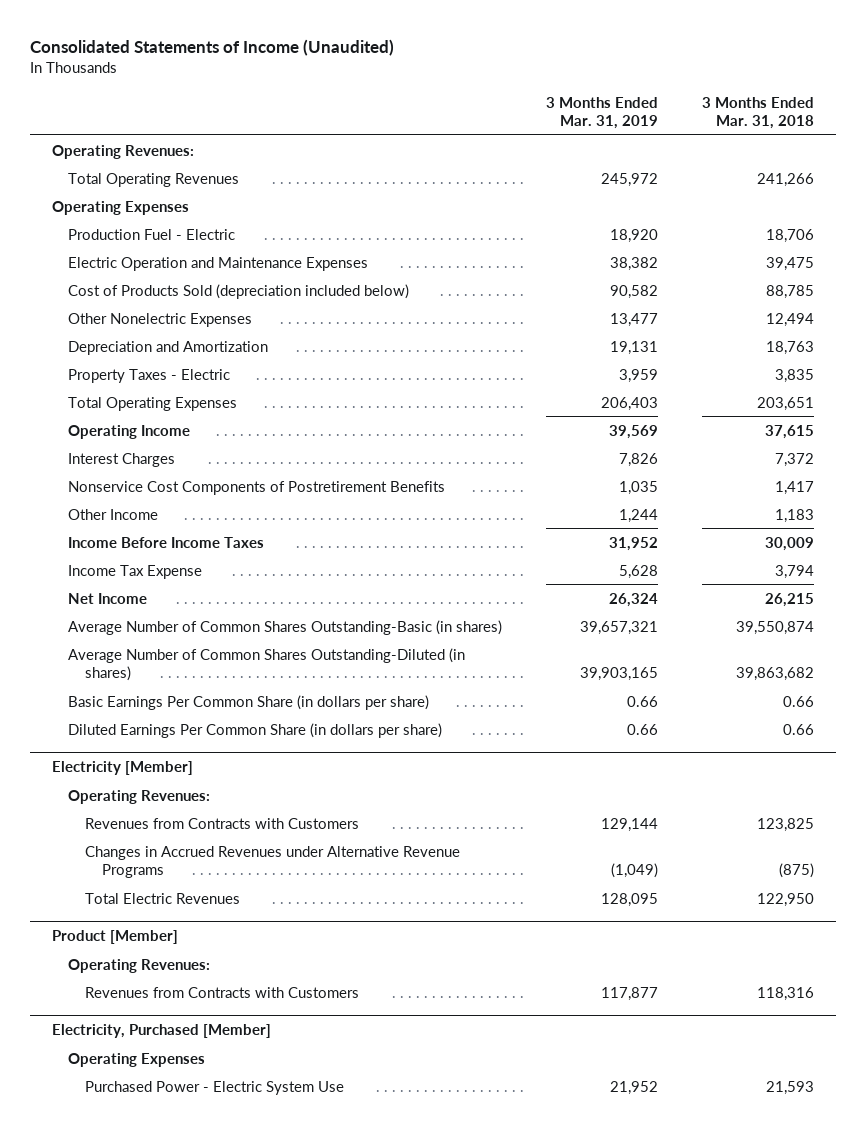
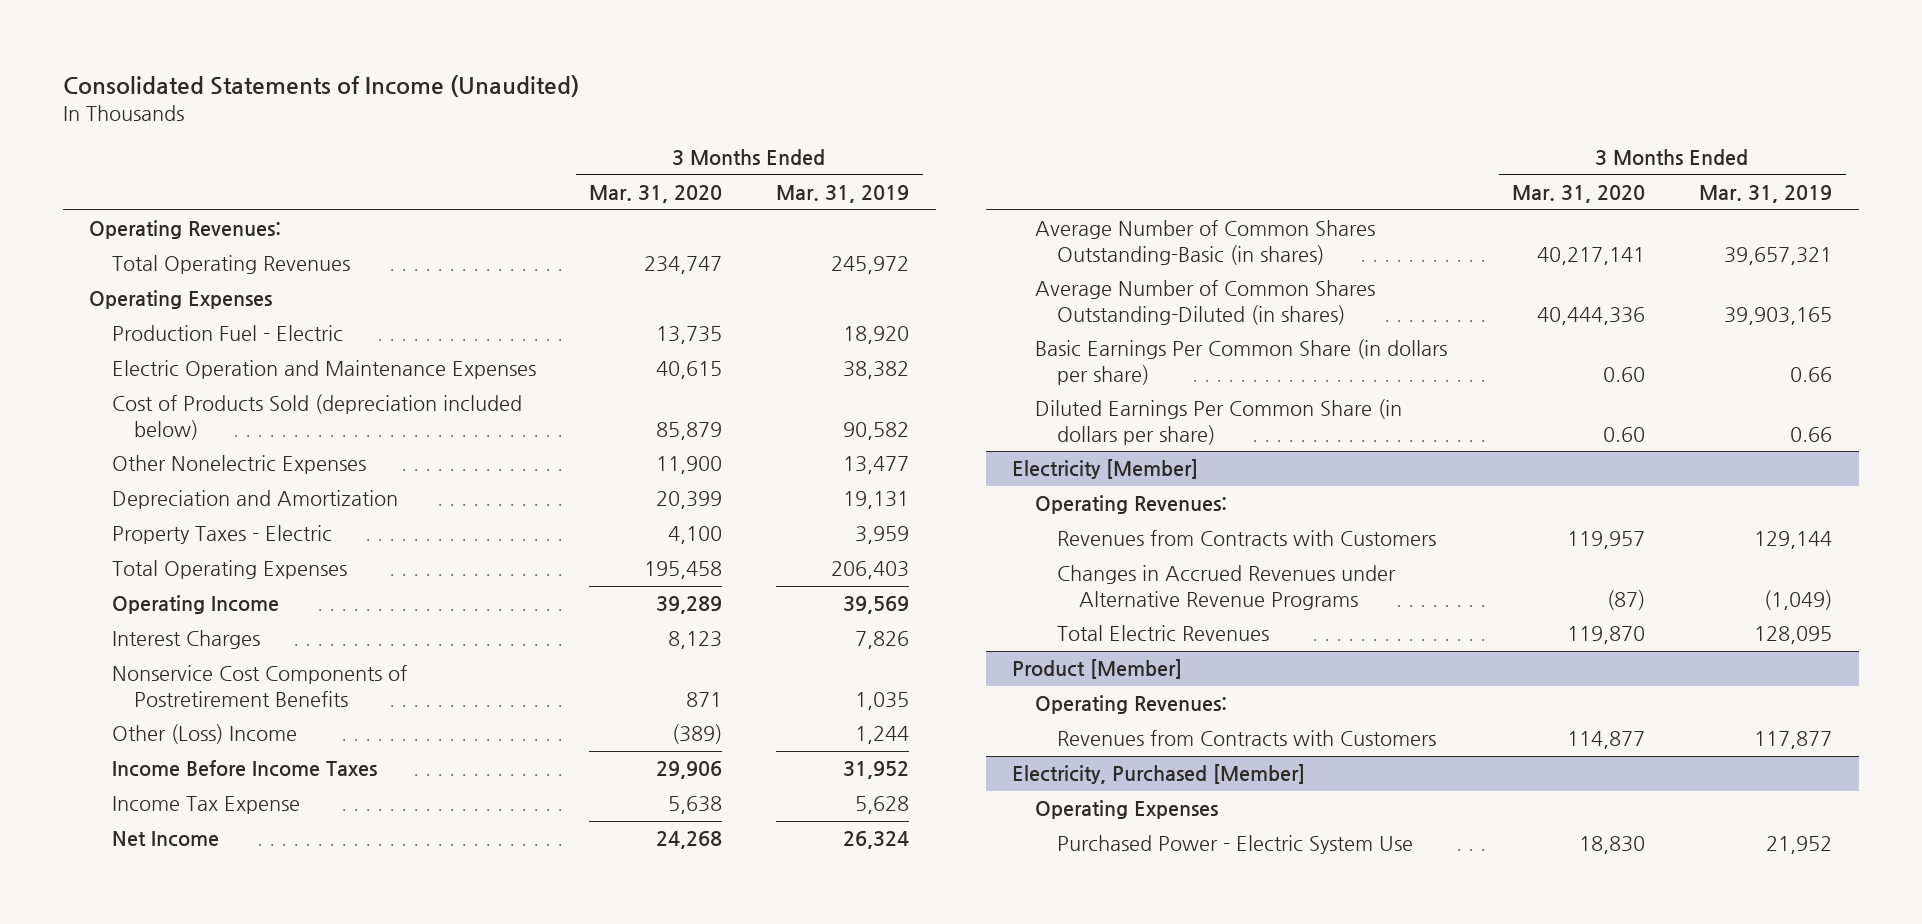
[702,96,815,130] 3 Months Ended Mar. 31, 2018 -> none
none -> [589,185,723,204] Mar. 31, 2020
[68,508,159,520] Other Income -> [111,724,297,745] Other (Loss) Income

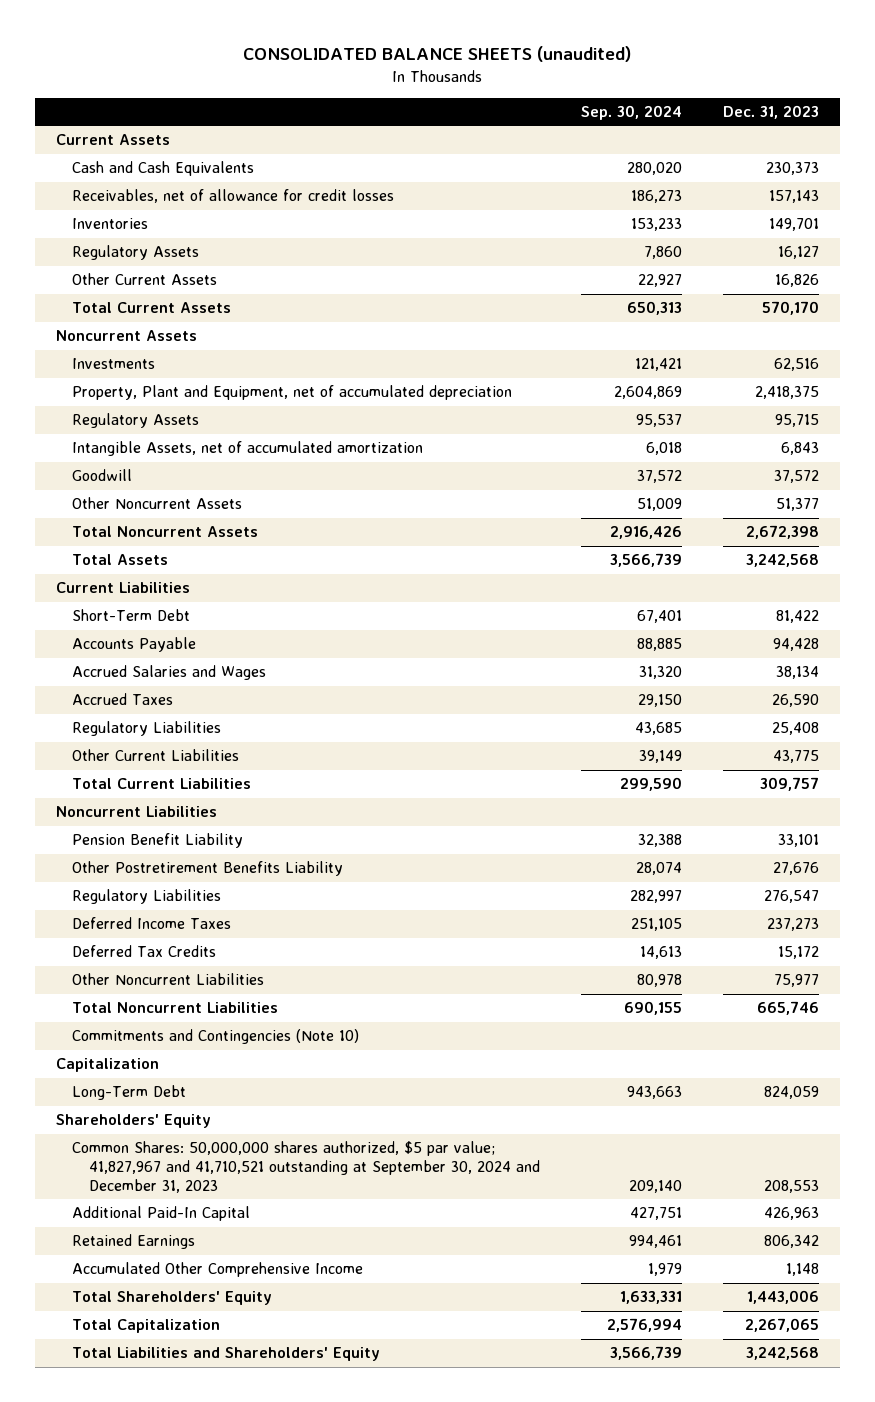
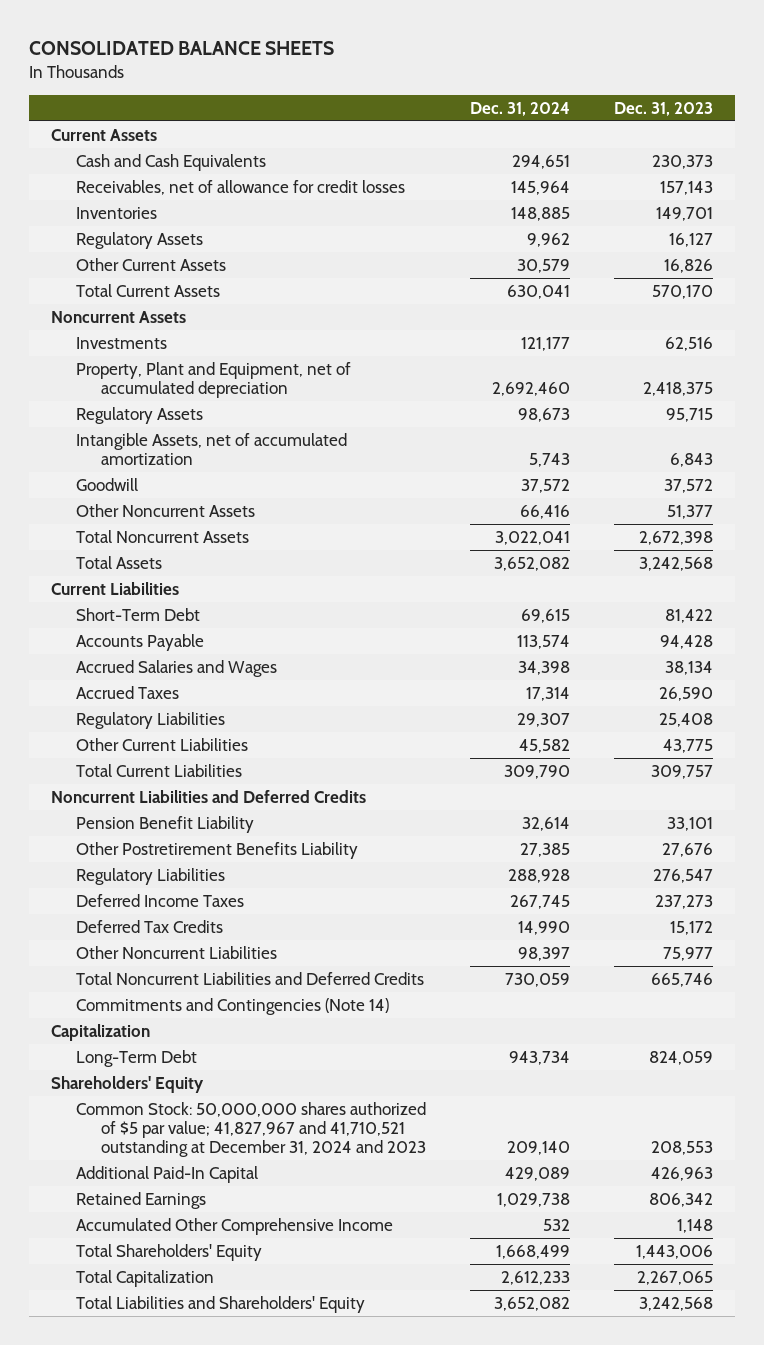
[243,45,632,62] CONSOLIDATED BALANCE SHEETS (unaudited) -> [29,41,335,56] CONSOLIDATED BALANCE SHEETS
[580,105,682,121] Sep. 30, 2024 -> none
none -> [470,101,571,116] Dec. 31, 2024
[55,806,217,818] Noncurrent Liabilities -> [51,789,367,803] Noncurrent Liabilities and Deferred Credits
[72,1002,279,1014] Total Noncurrent Liabilities -> [76,971,425,985] Total Noncurrent Liabilities and Deferred Credits
[72,1029,360,1045] Commitments and Contingencies (Note 10) -> [76,997,390,1015] Commitments and Contingencies (Note 14)
[72,1141,540,1193] Common Shares: 50,000,000 shares authorized, $5 par value; 41,827,967 and 41,710,521 outstanding at September 30, 2024 and December 31, 2023 -> [76,1101,427,1158] Common Stock: 50,000,000 shares authorized of $5 par value; 41,827,967 and 41,710,521 outstanding at December 31, 2024 and 2023

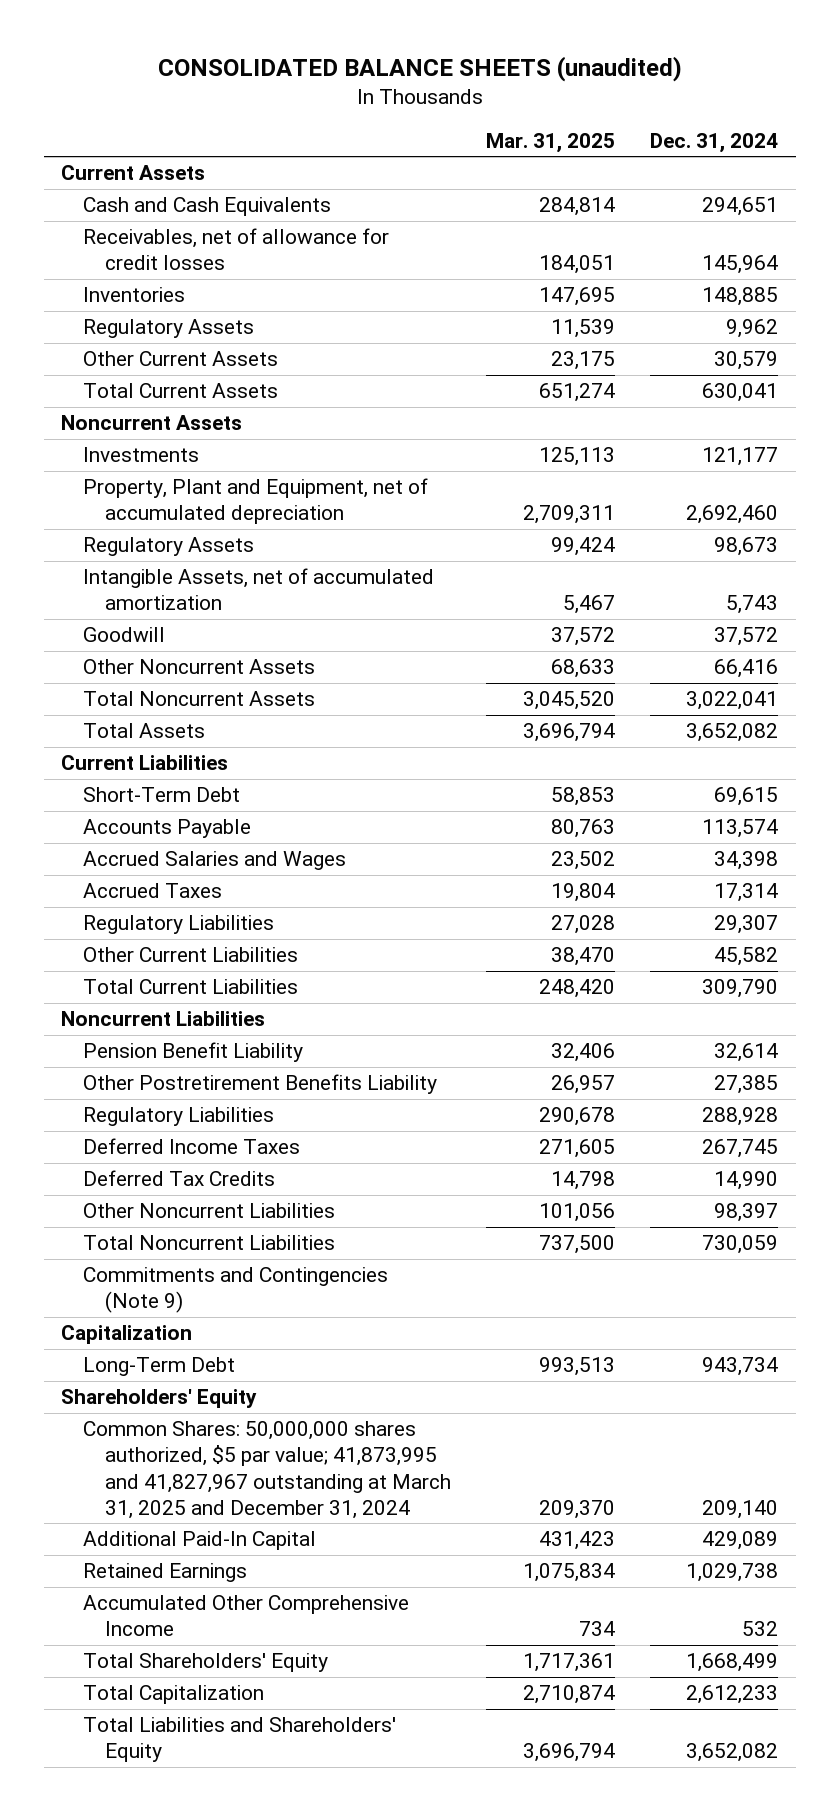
[29,41,335,56] CONSOLIDATED BALANCE SHEETS -> [157,55,682,82] CONSOLIDATED BALANCE SHEETS (unaudited)
[613,101,713,116] Dec. 31, 2023 -> none
none -> [486,132,616,153] Mar. 31, 2025
[51,789,367,803] Noncurrent Liabilities and Deferred Credits -> [61,1011,266,1027] Noncurrent Liabilities
[76,971,425,985] Total Noncurrent Liabilities and Deferred Credits -> [83,1235,336,1251] Total Noncurrent Liabilities
[76,997,390,1015] Commitments and Contingencies (Note 14) -> [83,1267,389,1314] Commitments and Contingencies (Note 9)
[76,1101,427,1158] Common Stock: 50,000,000 shares authorized of $5 par value; 41,827,967 and 41,710,521 outstanding at December 31, 2024 and 2023 -> [83,1421,451,1519] Common Shares: 50,000,000 shares authorized, $5 par value; 41,873,995 and 41,827,967 outstanding at March 31, 2025 and December 31, 2024

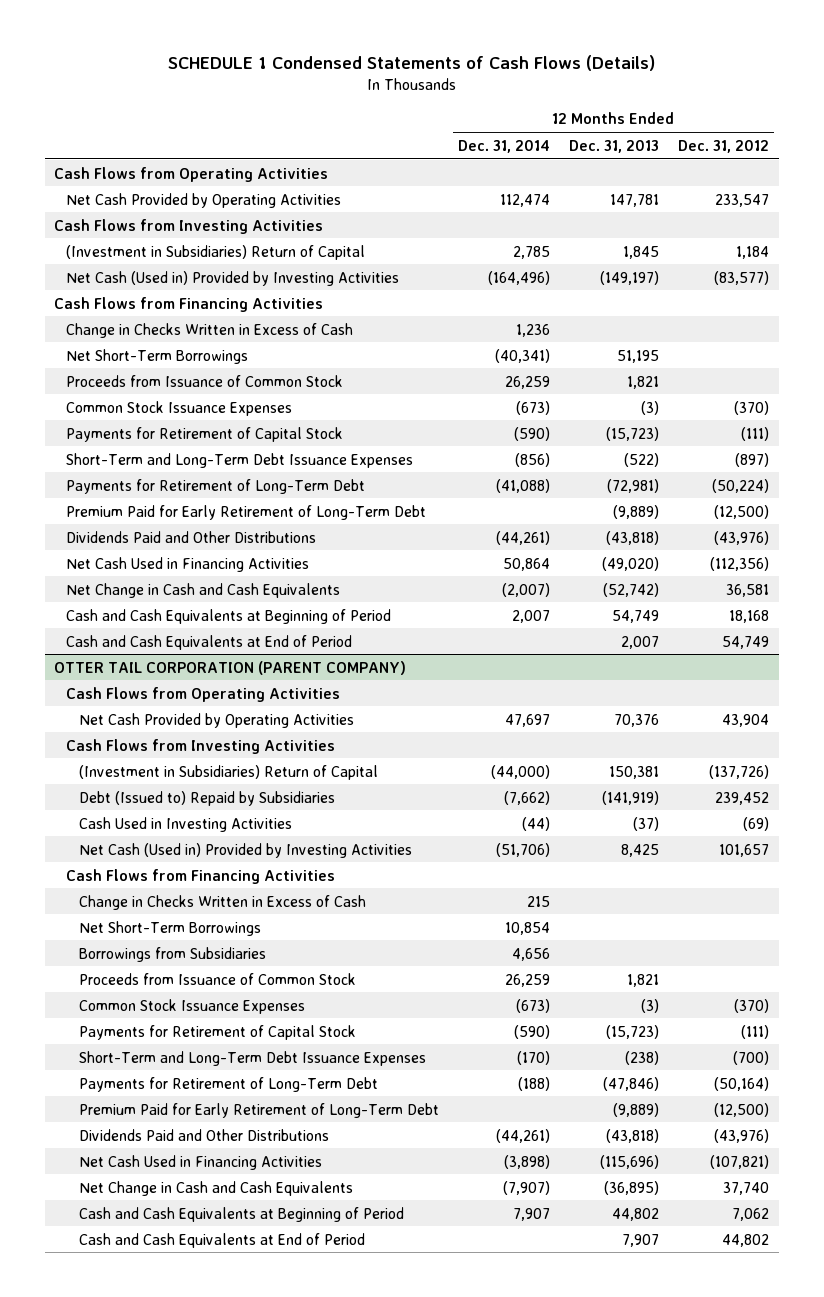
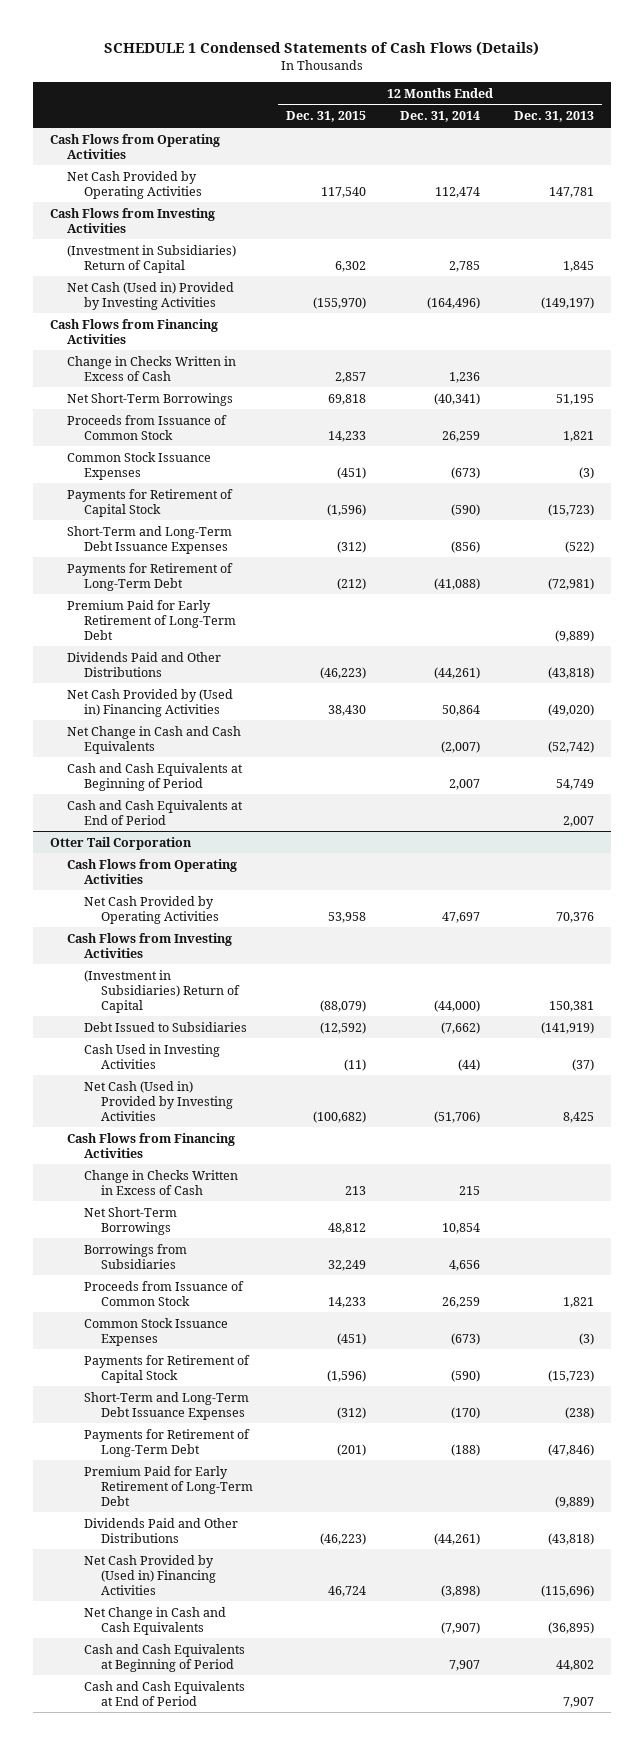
[678,139,770,153] Dec. 31, 2012 -> none
none -> [286,111,367,123] Dec. 31, 2015
[66,556,310,572] Net Cash Used in Financing Activities -> [66,688,233,717] Net Cash Provided by (Used in) Financing Activities
[54,660,407,675] OTTER TAIL CORPORATION (PARENT COMPANY) -> [49,836,192,850] Otter Tail Corporation
[78,790,335,806] Debt (Issued to) Repaid by Subsidiaries -> [83,1021,247,1032] Debt Issued to Subsidiaries
[78,1154,322,1170] Net Cash Used in Financing Activities -> [83,1554,216,1595] Net Cash Provided by (Used in) Financing Activities

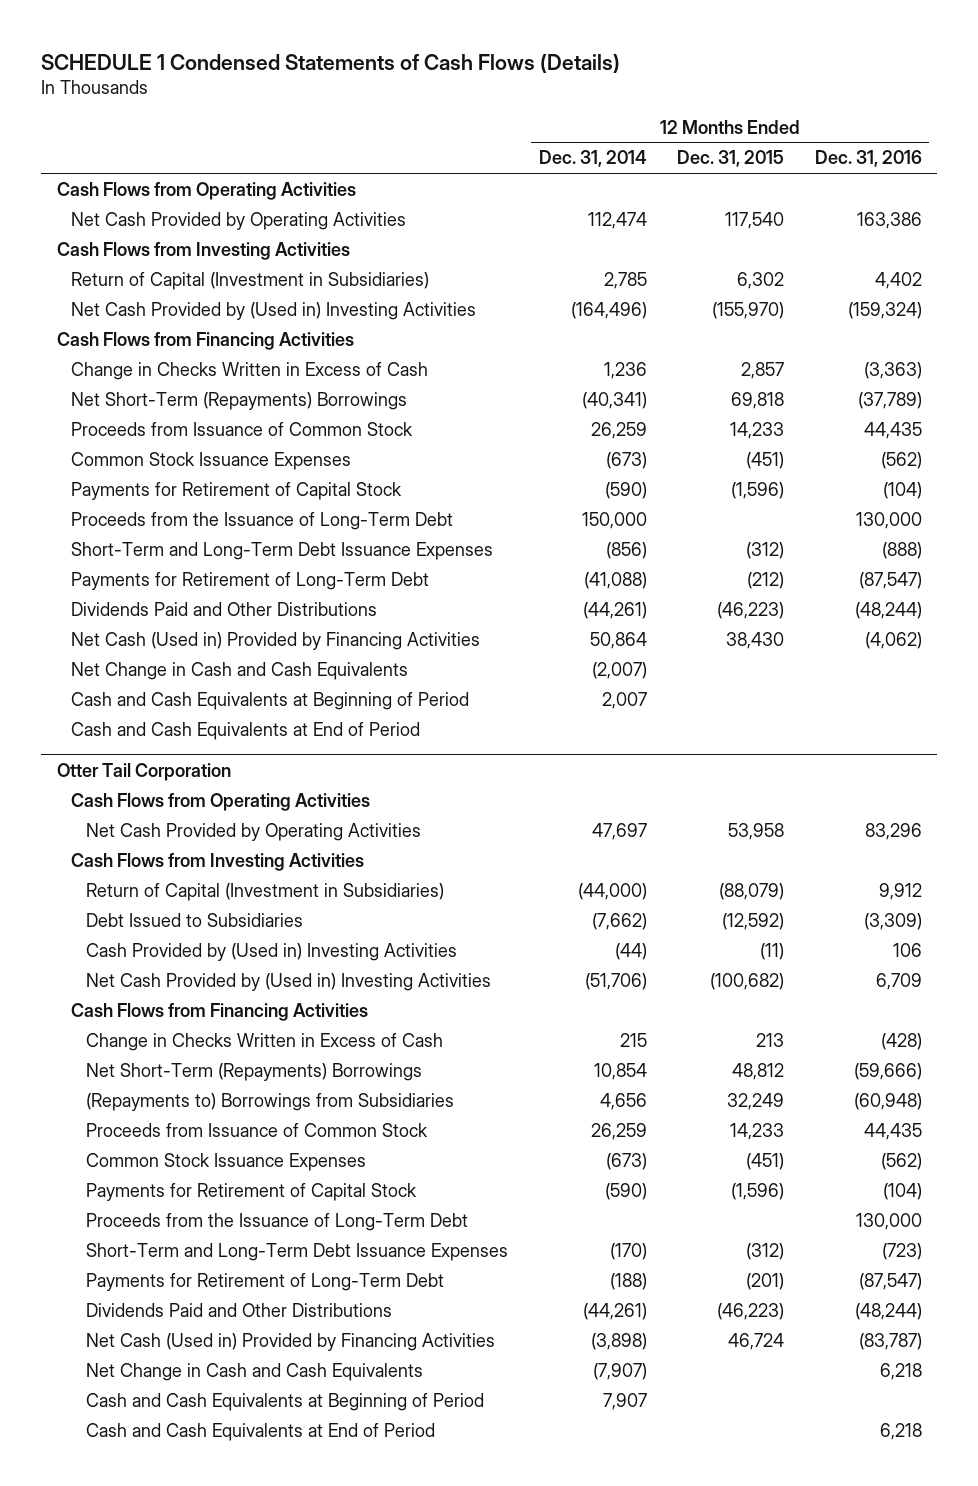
[513,111,594,123] Dec. 31, 2013 -> none
none -> [814,150,922,168] Dec. 31, 2016
[66,244,236,273] (Investment in Subsidiaries) Return of Capital -> [71,271,430,290] Return of Capital (Investment in Subsidiaries)
[66,281,234,310] Net Cash (Used in) Provided by Investing Activities -> [71,301,477,320] Net Cash Provided by (Used in) Investing Activities
[66,392,233,406] Net Short-Term Borrowings -> [71,391,408,410] Net Short-Term (Repayments) Borrowings
none -> [71,511,454,530] Proceeds from the Issuance of Long-Term Debt
[66,599,236,640] Premium Paid for Early Retirement of Long-Term Debt -> none
[66,688,233,717] Net Cash Provided by (Used in) Financing Activities -> [71,631,481,650] Net Cash (Used in) Provided by Financing Activities
[83,969,240,1013] (Investment in Subsidiaries) Return of Capital -> [86,882,445,901] Return of Capital (Investment in Subsidiaries)
[83,1043,220,1069] Cash Used in Investing Activities -> [86,942,458,961] Cash Provided by (Used in) Investing Activities
[83,1080,233,1121] Net Cash (Used in) Provided by Investing Activities -> [86,972,492,991] Net Cash Provided by (Used in) Investing Activities
[83,1206,177,1235] Net Short-Term Borrowings -> [86,1062,423,1081] Net Short-Term (Repayments) Borrowings
[83,1243,187,1269] Borrowings from Subsidiaries -> [86,1092,455,1111] (Repayments to) Borrowings from Subsidiaries
none -> [86,1212,469,1231] Proceeds from the Issuance of Long-Term Debt
[83,1465,253,1506] Premium Paid for Early Retirement of Long-Term Debt -> none
[83,1554,216,1595] Net Cash Provided by (Used in) Financing Activities -> [86,1332,496,1351] Net Cash (Used in) Provided by Financing Activities

